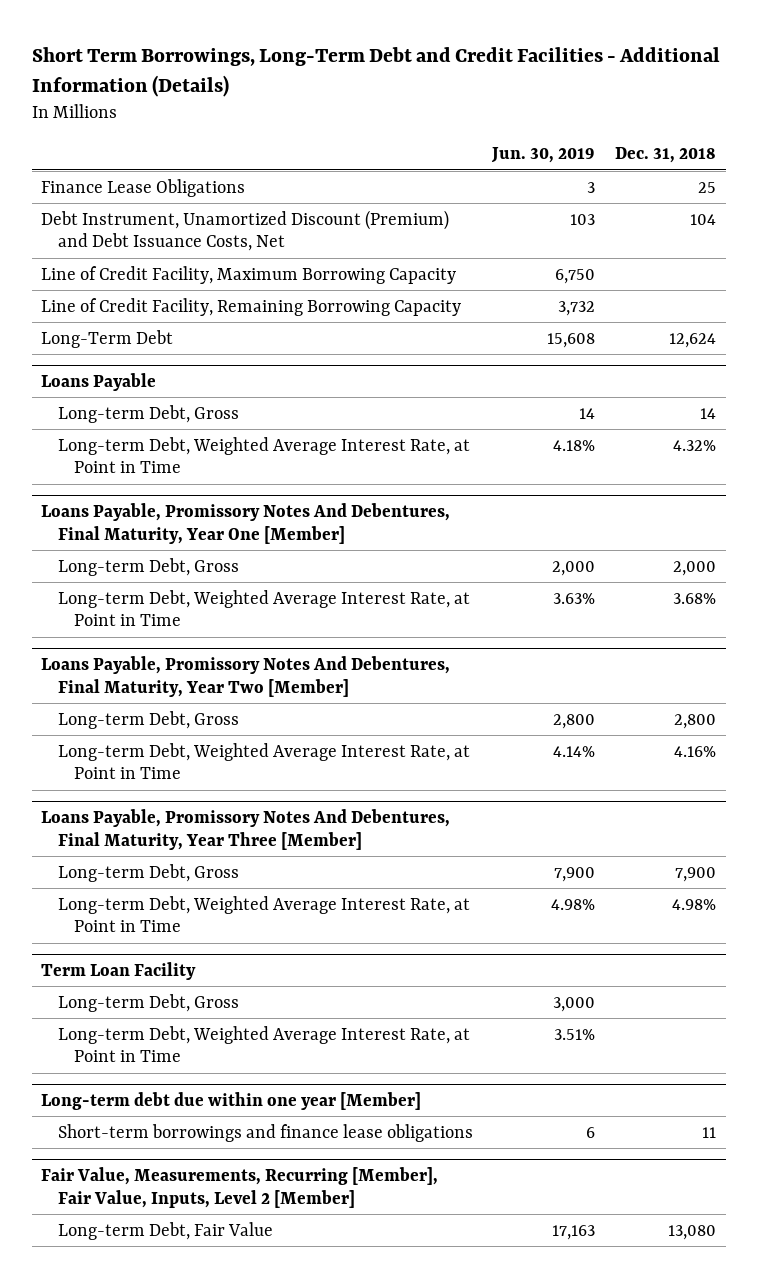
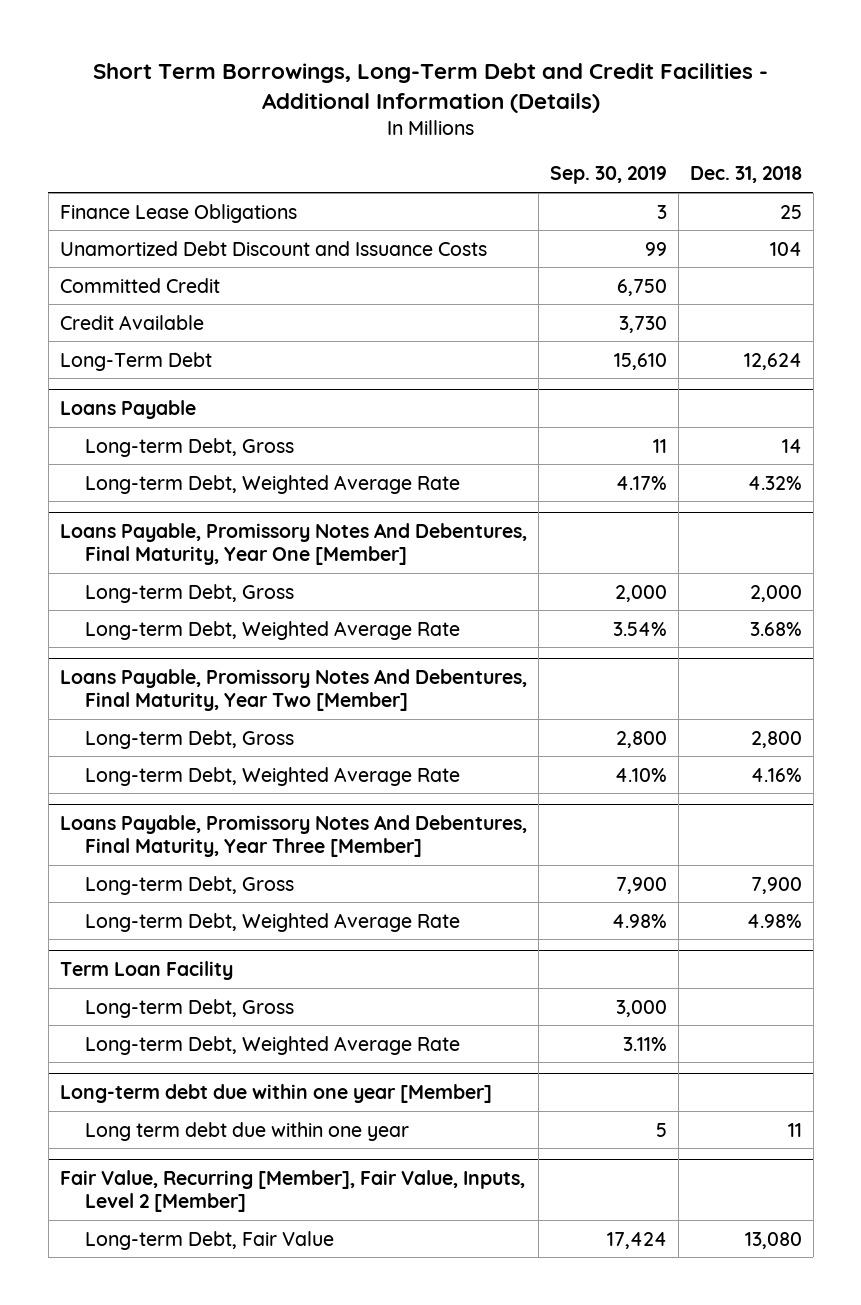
[491,147,596,164] Jun. 30, 2019 -> none
none -> [549,166,667,185] Sep. 30, 2019
[41,209,450,252] Debt Instrument, Unamortized Discount (Premium) and Debt Issuance Costs, Net -> [59,240,487,256] Unamortized Debt Discount and Issuance Costs
[41,265,457,284] Line of Credit Facility, Maximum Borrowing Capacity -> [59,277,220,293] Committed Credit
[41,297,462,316] Line of Credit Facility, Remaining Borrowing Capacity -> [59,314,204,330] Credit Available
[57,436,470,474] Long-term Debt, Weighted Average Interest Rate, at Point in Time -> [85,474,461,494] Long-term Debt, Weighted Average Rate
[57,589,470,627] Long-term Debt, Weighted Average Interest Rate, at Point in Time -> [85,620,461,640] Long-term Debt, Weighted Average Rate
[57,742,470,780] Long-term Debt, Weighted Average Interest Rate, at Point in Time -> [85,766,461,786] Long-term Debt, Weighted Average Rate
[57,895,470,933] Long-term Debt, Weighted Average Interest Rate, at Point in Time -> [85,912,461,932] Long-term Debt, Weighted Average Rate
[57,1025,470,1063] Long-term Debt, Weighted Average Interest Rate, at Point in Time -> [85,1035,461,1055] Long-term Debt, Weighted Average Rate
[57,1123,473,1142] Short-term borrowings and finance lease obligations -> [85,1121,410,1141] Long term debt due within one year
[41,1166,439,1208] Fair Value, Measurements, Recurring [Member], Fair Value, Inputs, Level 2 [Member] -> [59,1170,525,1212] Fair Value, Recurring [Member], Fair Value, Inputs, Level 2 [Member]

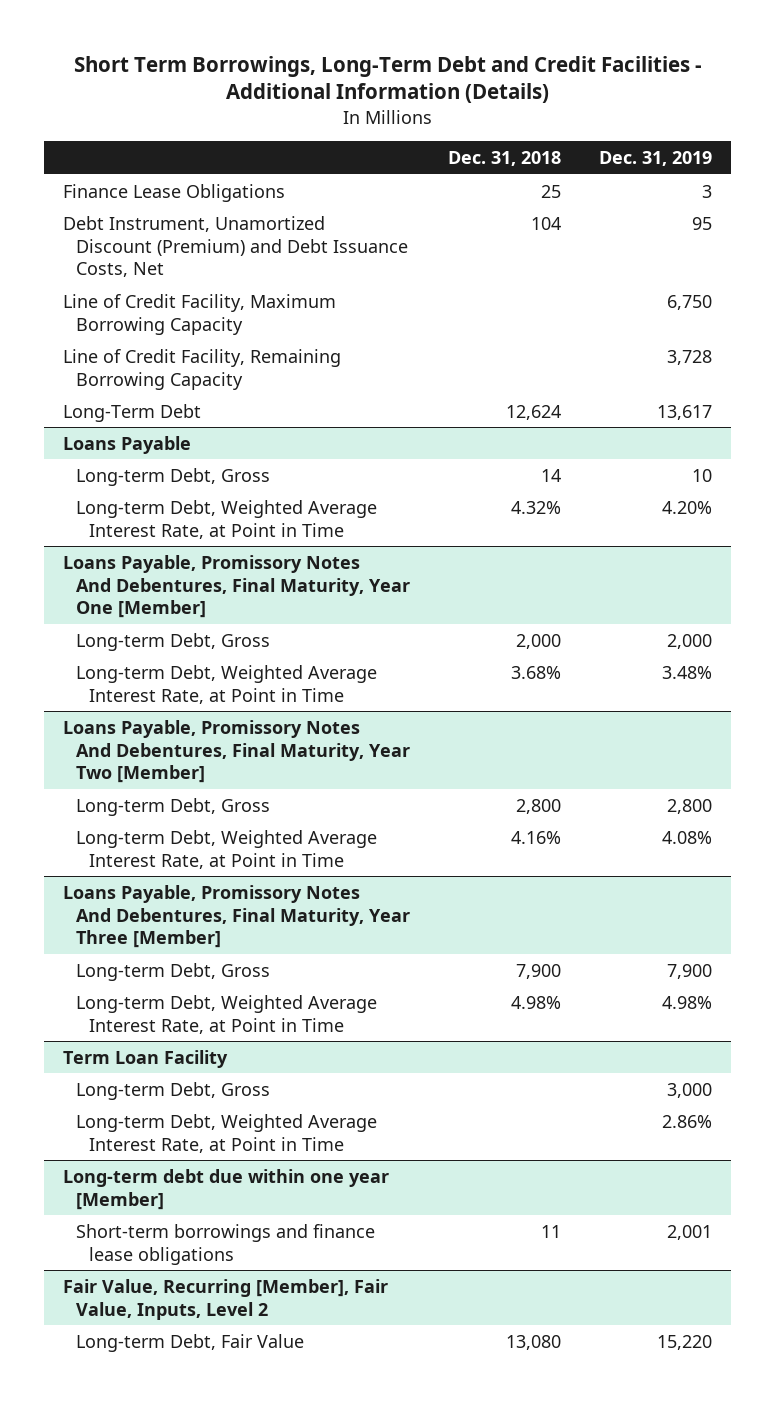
[549,166,667,185] Sep. 30, 2019 -> none
none -> [599,151,713,167] Dec. 31, 2019
[59,240,487,256] Unamortized Debt Discount and Issuance Costs -> [62,215,408,278] Debt Instrument, Unamortized Discount (Premium) and Debt Issuance Costs, Net
[59,277,220,293] Committed Credit -> [62,293,336,335] Line of Credit Facility, Maximum Borrowing Capacity
[59,314,204,330] Credit Available -> [62,348,341,390] Line of Credit Facility, Remaining Borrowing Capacity
[85,474,461,494] Long-term Debt, Weighted Average Rate -> [75,499,377,539] Long-term Debt, Weighted Average Interest Rate, at Point in Time
[85,620,461,640] Long-term Debt, Weighted Average Rate -> [75,664,377,704] Long-term Debt, Weighted Average Interest Rate, at Point in Time
[85,766,461,786] Long-term Debt, Weighted Average Rate -> [75,829,377,869] Long-term Debt, Weighted Average Interest Rate, at Point in Time
[85,912,461,932] Long-term Debt, Weighted Average Rate -> [75,994,377,1034] Long-term Debt, Weighted Average Interest Rate, at Point in Time
[85,1035,461,1055] Long-term Debt, Weighted Average Rate -> [75,1113,377,1153] Long-term Debt, Weighted Average Interest Rate, at Point in Time
[85,1121,410,1141] Long term debt due within one year -> [75,1223,375,1265] Short-term borrowings and finance lease obligations
[59,1170,525,1212] Fair Value, Recurring [Member], Fair Value, Inputs, Level 2 [Member] -> [62,1278,388,1320] Fair Value, Recurring [Member], Fair Value, Inputs, Level 2

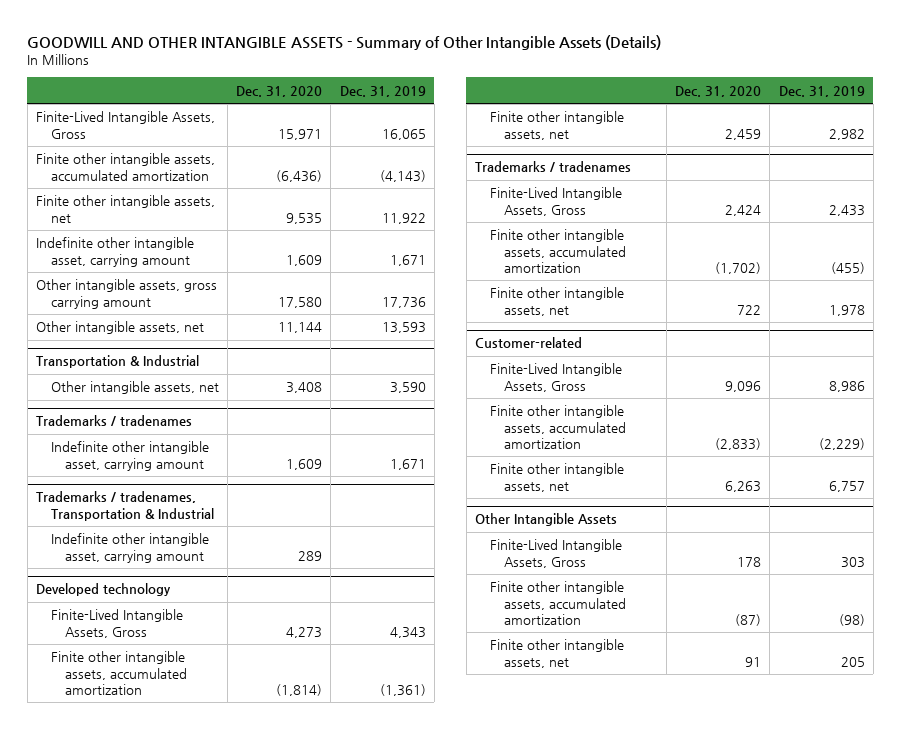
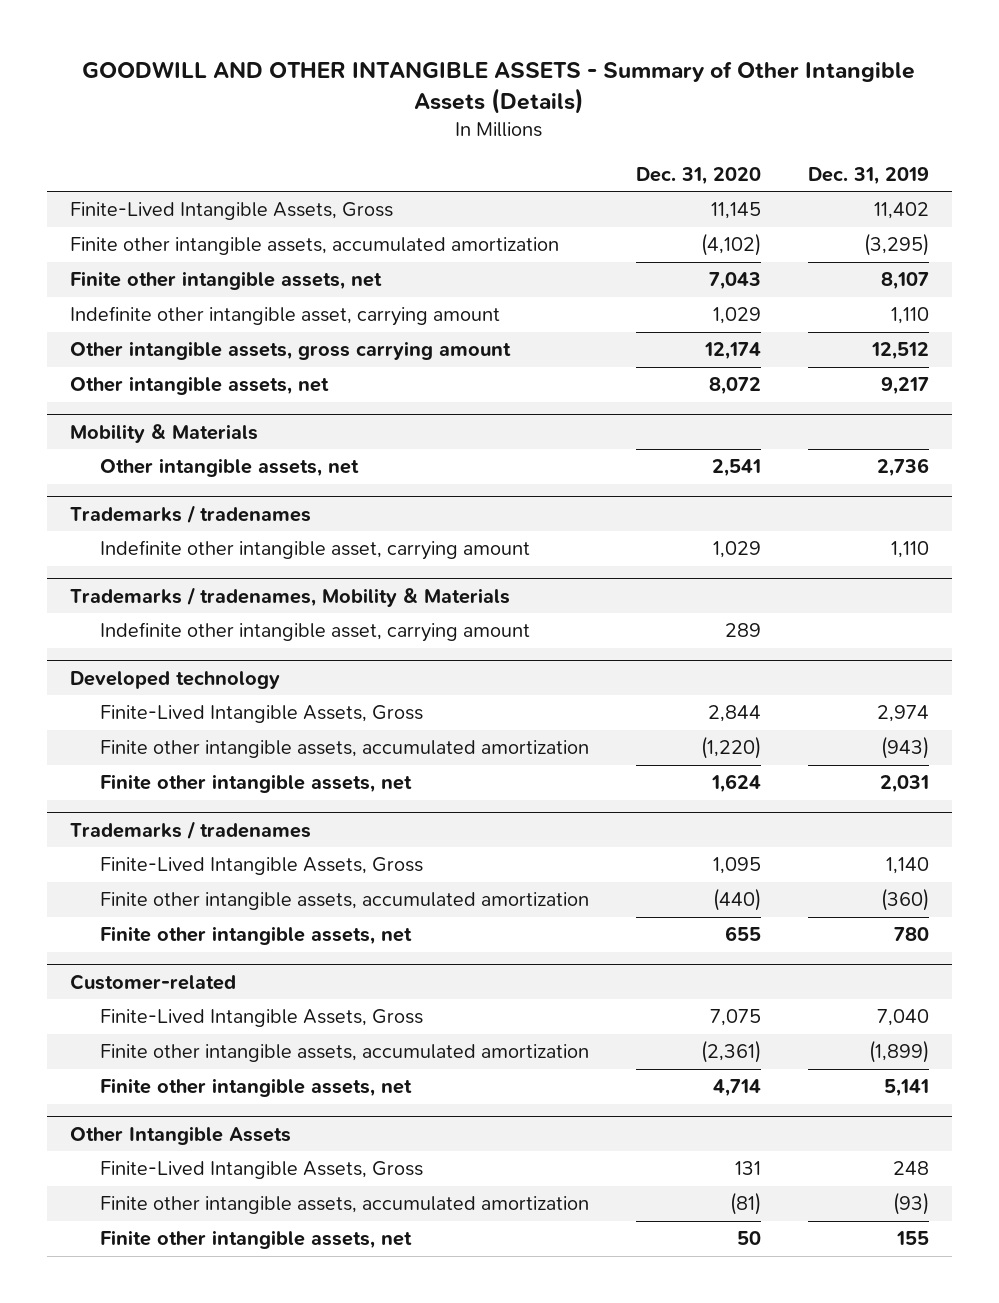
[36,355,200,369] Transportation & Industrial -> none
[278,128,323,140] 15,971 -> [710,202,761,220] 11,145
[381,128,426,140] 16,065 -> [873,202,929,220] 11,402
[276,169,323,182] (6,436) -> [700,233,761,257] (4,102)
[379,169,426,182] (4,143) -> [863,233,929,257] (3,295)
[286,212,323,224] 9,535 -> [708,272,761,291] 7,043
[381,212,426,224] 11,922 -> [880,272,929,291] 8,107
[286,254,323,266] 1,609 -> [712,307,761,325] 1,029
[389,254,426,266] 1,671 -> [890,307,929,325] 1,110
[278,296,323,308] 17,580 -> [703,342,761,361] 12,174
[381,296,426,308] 17,736 -> [870,342,929,361] 12,512
[278,322,323,334] 11,144 -> [708,377,761,396] 8,072
[381,322,426,334] 13,593 -> [880,377,929,396] 9,217
none -> [70,423,259,443] Mobility & Materials
[286,382,323,394] 3,408 -> [711,459,761,478] 2,541
[389,382,426,394] 3,590 -> [876,458,929,478] 2,736
[36,491,214,521] Trademarks / tradenames, Transportation & Industrial -> none
[286,458,323,470] 1,609 -> [712,541,761,559] 1,029
[389,458,426,470] 1,671 -> [890,541,929,559] 1,110
none -> [70,586,511,607] Trademarks / tradenames, Mobility & Materials
[286,626,323,638] 4,273 -> [707,705,761,723] 2,844
[389,626,426,638] 4,343 -> [876,705,929,723] 2,974
[276,683,323,696] (1,814) -> [700,736,761,760] (1,220)
[379,683,426,696] (1,361) -> [880,736,929,760] (943)
[725,128,762,140] 2,459 -> [710,774,761,794] 1,624
[828,128,865,140] 2,982 -> [879,775,929,794] 2,031
[725,204,762,216] 2,424 -> [712,857,761,875] 1,095
[828,204,865,216] 2,433 -> [885,857,929,875] 1,140
[715,261,762,274] (1,702) -> [712,888,761,912] (440)
[830,261,865,274] (455) -> [880,888,929,912] (360)
[737,304,762,315] 722 -> [724,926,761,942] 655
[828,304,865,316] 1,978 -> [893,927,929,942] 780
[725,380,762,392] 9,096 -> [709,1009,761,1027] 7,075
[828,380,865,392] 8,986 -> [876,1009,929,1027] 7,040
[715,437,762,450] (2,833) -> [700,1040,761,1064] (2,361)
[818,437,865,450] (2,229) -> [868,1040,929,1064] (1,899)
[725,480,762,492] 6,263 -> [712,1079,761,1098] 4,714
[828,480,865,492] 6,757 -> [883,1079,929,1098] 5,141
[737,556,762,567] 178 -> [734,1161,761,1176] 131
[840,556,865,568] 303 -> [892,1161,929,1176] 248
[735,613,762,626] (87) -> [729,1192,761,1216] (81)
[838,613,865,626] (98) -> [892,1192,929,1216] (93)
[745,656,762,667] 91 -> [736,1231,761,1246] 50
[840,656,865,667] 205 -> [895,1231,929,1246] 155

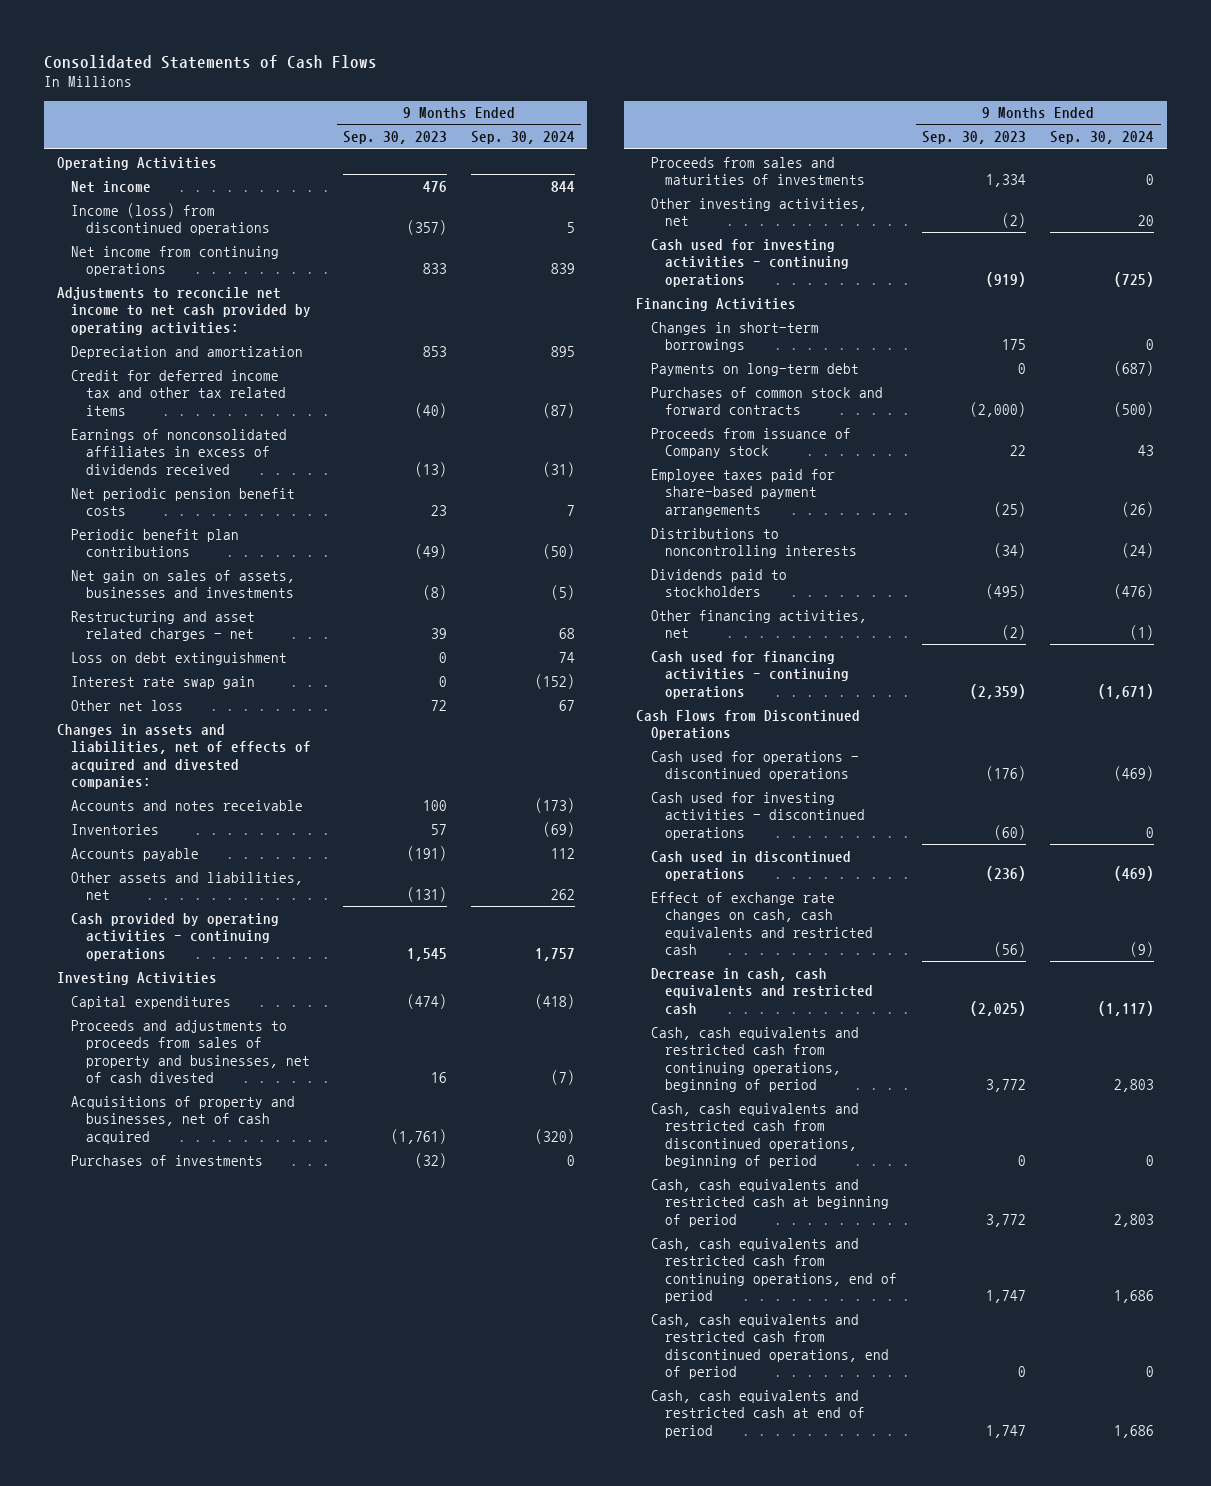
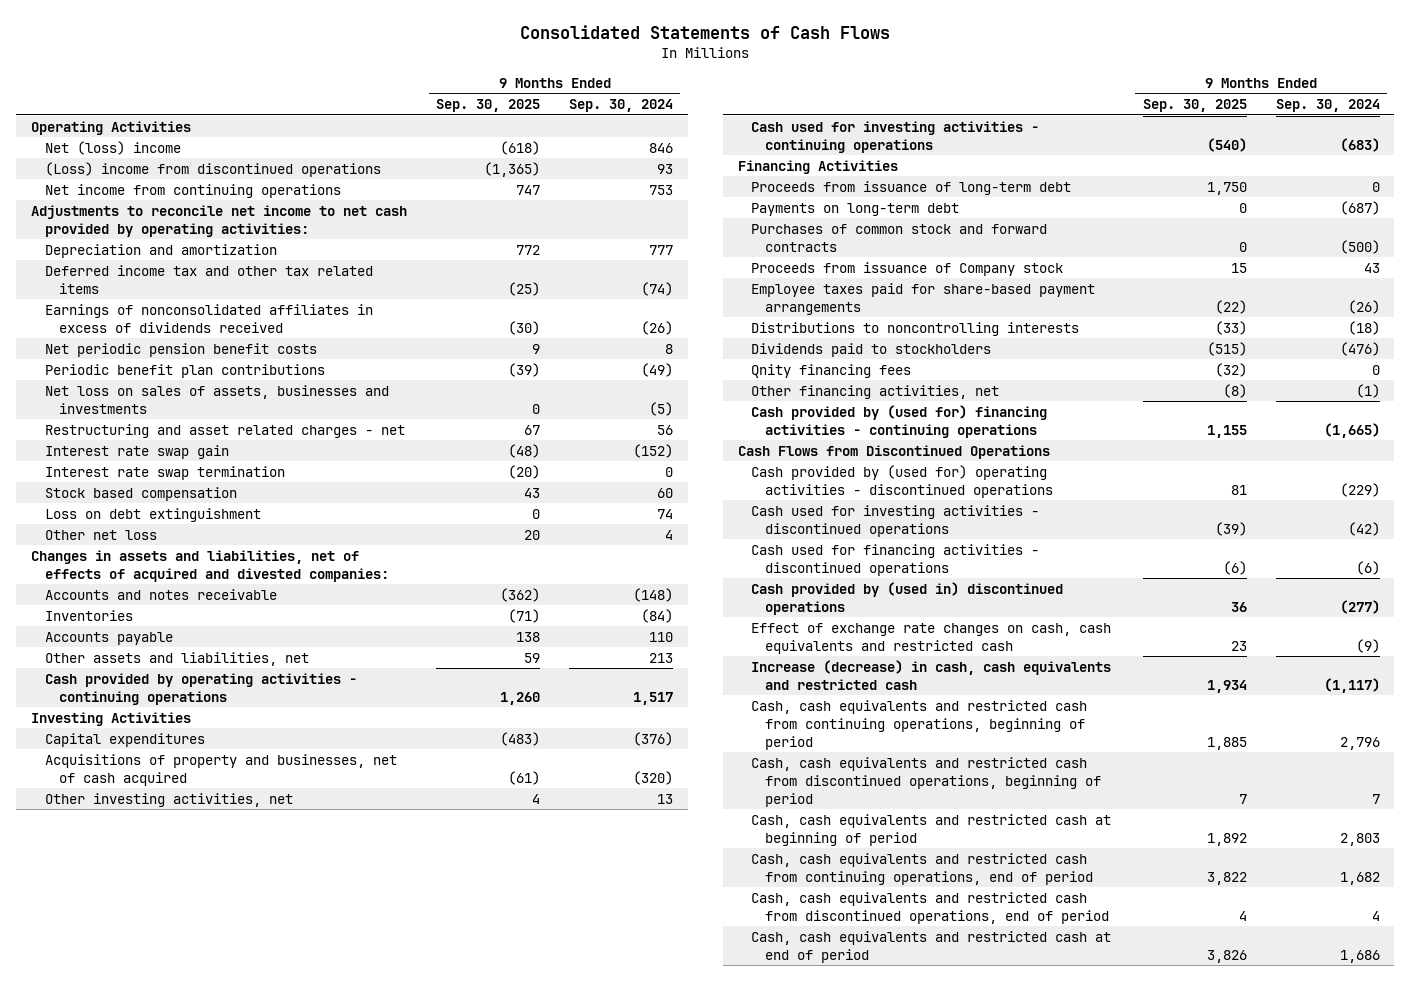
[342,131,447,145] Sep. 30, 2023 -> none
none -> [436,99,541,113] Sep. 30, 2025
[71,180,152,193] Net income -> [44,140,181,155] Net (loss) income
[551,180,576,192] 844 -> [649,142,674,153] 846
[71,202,271,236] Income (loss) from discontinued operations -> [44,161,381,177] (Loss) income from discontinued operations
[567,222,576,234] 5 -> [657,163,674,174] 93
[551,263,576,275] 839 -> [649,184,674,195] 753
[551,345,576,357] 895 -> [649,244,674,255] 777
[71,369,287,416] Credit for deferred income tax and other tax related items -> [44,264,373,294] Deferred income tax and other tax related items
[543,402,576,418] (87) -> [641,281,674,296] (74)
[543,461,576,477] (31) -> [641,320,674,335] (26)
[567,505,576,517] 7 -> [665,343,674,354] 8
[543,544,576,560] (50) -> [641,362,674,377] (49)
[71,569,296,599] Net gain on sales of assets, businesses and investments -> [44,384,389,414] Net loss on sales of assets, businesses and investments
[559,628,576,640] 68 -> [657,424,674,435] 56
none -> [44,465,285,480] Interest rate swap termination
none -> [44,486,237,501] Stock based compensation
[71,651,288,665] Loss on debt extinguishment -> [44,507,261,522] Loss on debt extinguishment
[559,699,576,711] 67 -> [665,529,674,540] 4
[535,797,576,813] (173) -> [633,587,674,602] (148)
[543,821,576,837] (69) -> [641,608,674,623] (84)
[551,847,576,859] 112 -> [649,631,674,642] 110
[551,889,576,901] 262 -> [649,652,674,663] 213
[535,947,576,961] 1,757 -> [633,691,674,705] 1,517
[71,1019,311,1084] Proceeds and adjustments to proceeds from sales of property and businesses, net of cash divested -> none
[535,993,576,1009] (418) -> [633,731,674,746] (376)
[71,1154,264,1166] Purchases of investments -> none
[650,156,866,186] Proceeds from sales and maturities of investments -> none
[1138,215,1155,227] 20 -> [657,793,674,804] 13
[1114,271,1155,287] (725) -> [1339,137,1380,152] (683)
[650,321,819,353] Changes in short-term borrowings -> none
none -> [751,180,1072,195] Proceeds from issuance of long-term debt
[1122,543,1155,559] (24) -> [1347,320,1380,335] (18)
none -> [751,363,912,378] Qnity financing fees
[650,650,850,699] Cash used for financing activities - continuing operations -> [751,404,1048,438] Cash provided by (used for) financing activities - continuing operations
[1098,683,1155,699] (1,671) -> [1323,422,1380,438] (1,665)
[650,750,859,782] Cash used for operations - discontinued operations -> [751,464,1054,498] Cash provided by (used for) operating activities - discontinued operations
[1114,766,1155,782] (469) -> [1339,482,1380,497] (229)
[1146,826,1155,838] 0 -> [1347,521,1380,536] (42)
none -> [751,543,1040,576] Cash used for financing activities - discontinued operations
[650,850,851,882] Cash used in discontinued operations -> [751,581,1064,615] Cash provided by (used in) discontinued operations
[1114,866,1155,882] (469) -> [1339,599,1380,614] (277)
[650,967,874,1014] Decrease in cash, cash equivalents and restricted cash -> [751,659,1112,690] Increase (decrease) in cash, cash equivalents and restricted cash
[1114,1079,1155,1093] 2,803 -> [1339,736,1380,750] 2,796
[1146,1155,1155,1167] 0 -> [1371,793,1380,804] 7
[1114,1290,1155,1304] 1,686 -> [1339,871,1380,885] 1,682
[1146,1366,1155,1378] 0 -> [1371,910,1380,921] 4

